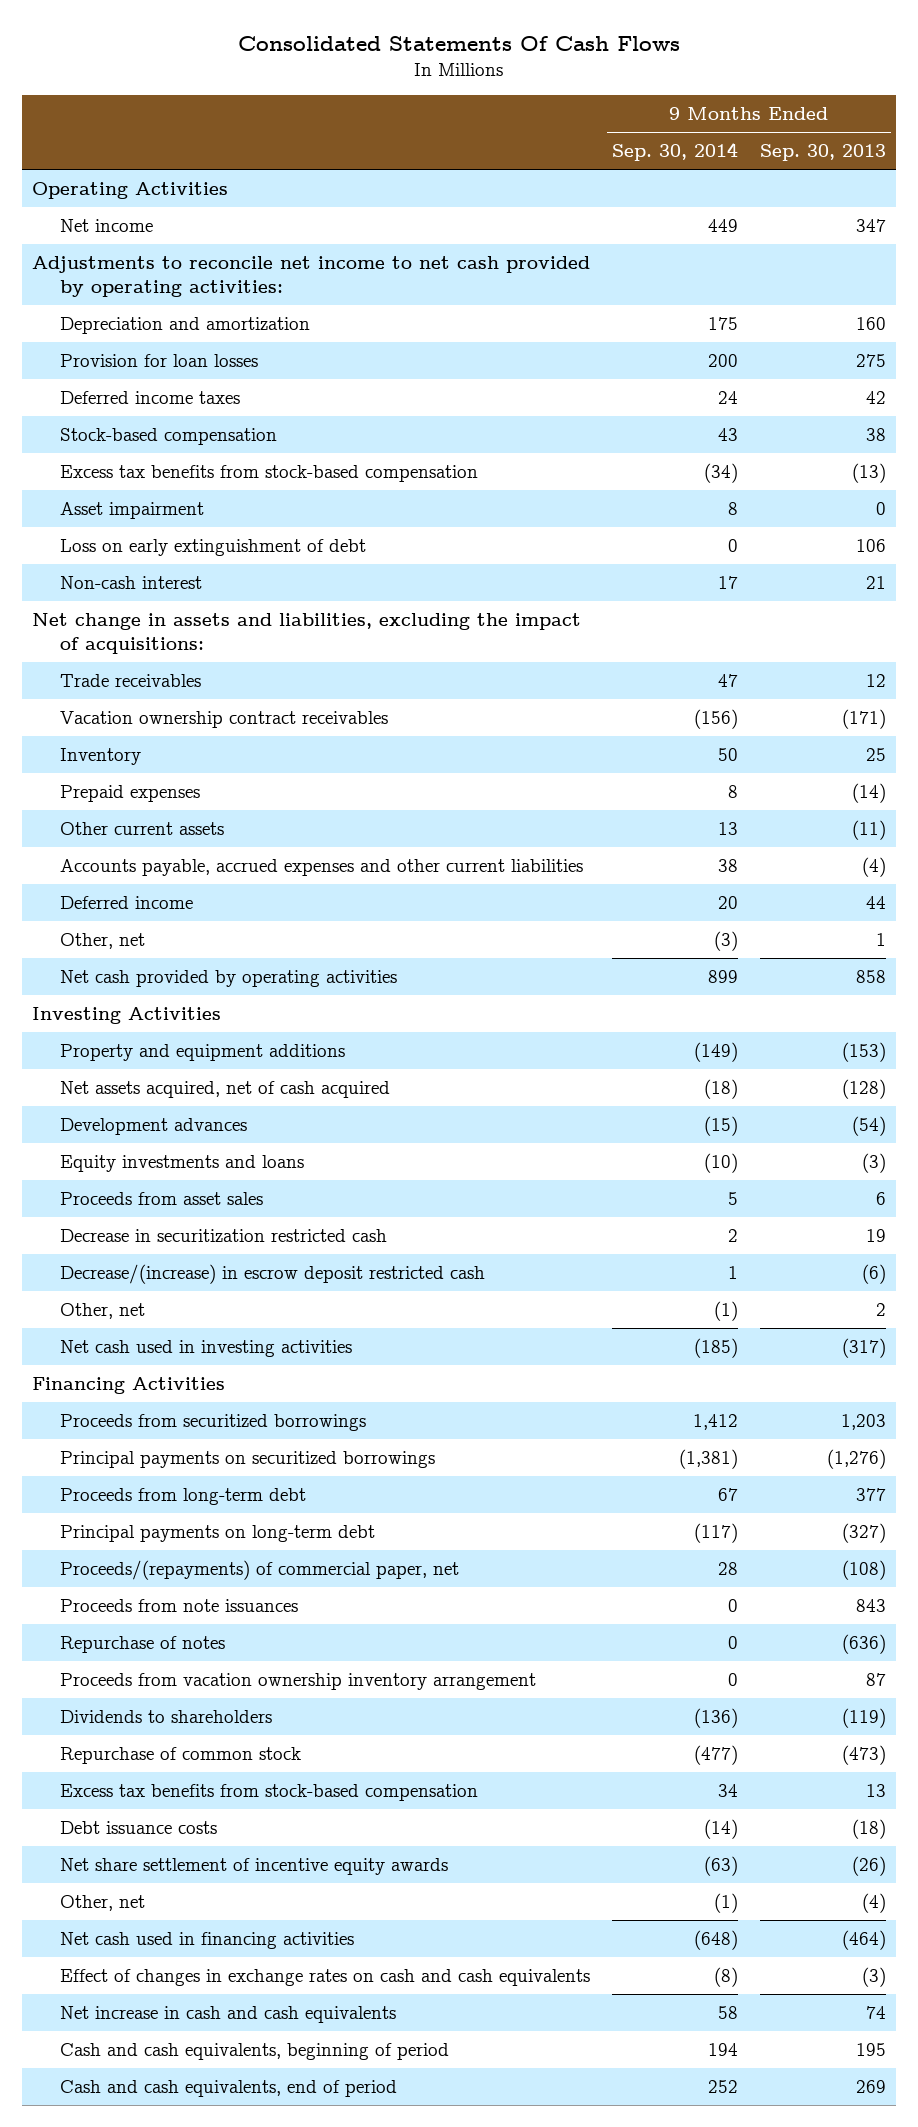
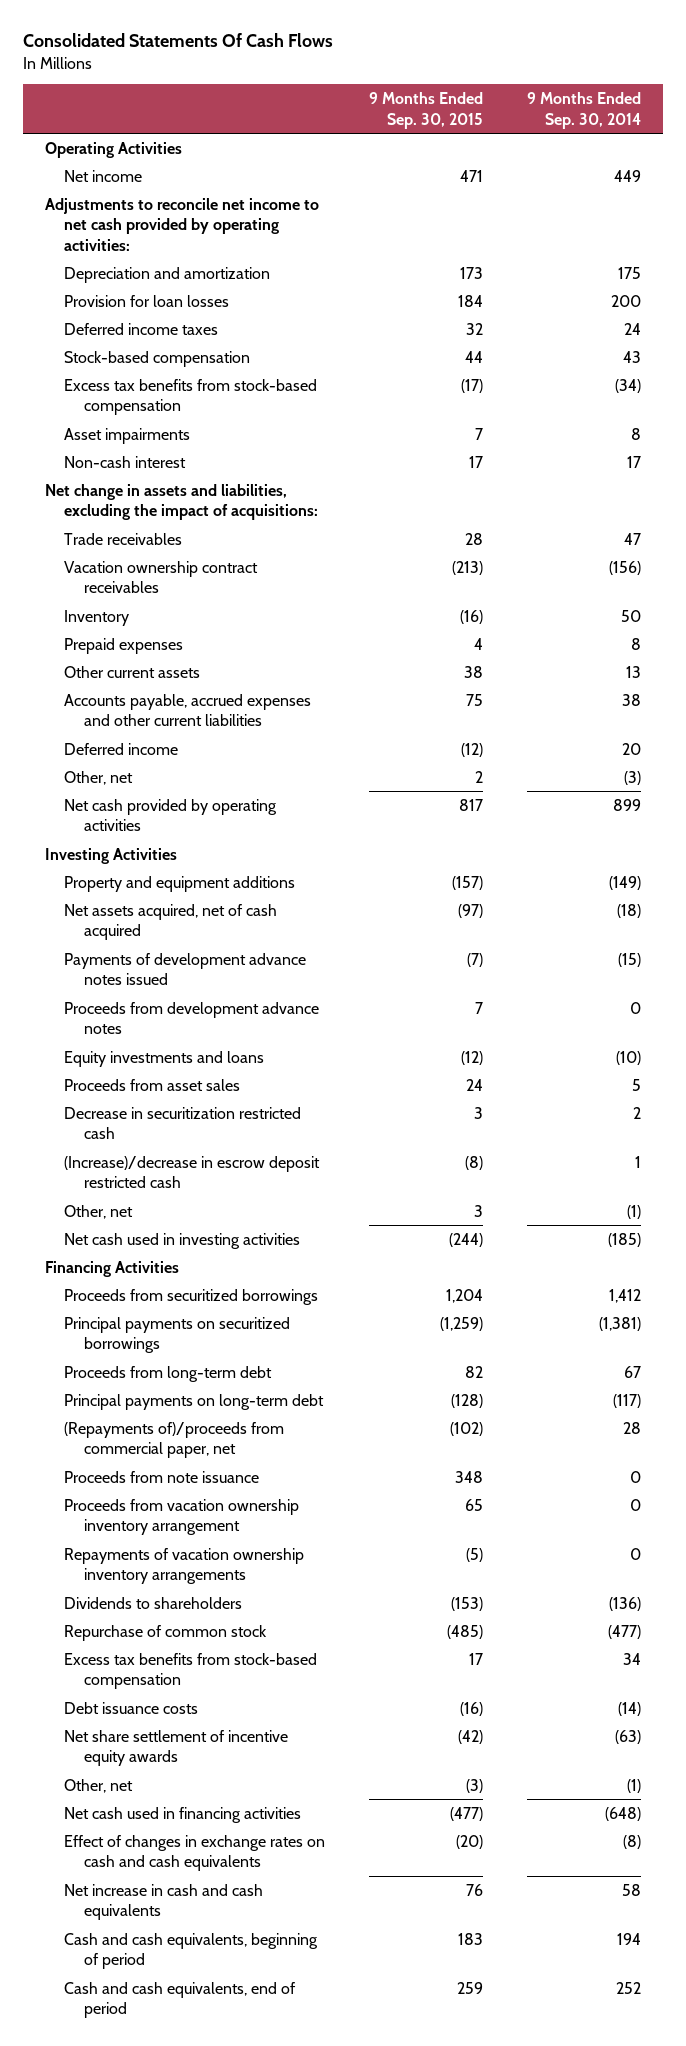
[759,144,886,162] Sep. 30, 2013 -> none
none -> [369,92,484,129] 9 Months Ended Sep. 30, 2015
[59,538,366,556] Loss on early extinguishment of debt -> none
[59,501,204,519] Asset impairment -> [64,427,191,444] Asset impairments
[59,1117,247,1135] Development advances -> [64,952,307,986] Payments of development advance notes issued
none -> [64,1001,320,1035] Proceeds from development advance notes
[59,1263,485,1284] Decrease/(increase) in escrow deposit restricted cash -> [64,1155,321,1189] (Increase)/decrease in escrow deposit restricted cash
[59,1635,225,1653] Repurchase of notes -> none
[59,1559,459,1580] Proceeds/(repayments) of commercial paper, net -> [64,1421,285,1459] (Repayments of)/proceeds from commercial paper, net
[59,1598,298,1612] Proceeds from note issuances -> [64,1470,260,1483] Proceeds from note issuance
none -> [64,1547,305,1585] Repayments of vacation ownership inventory arrangements

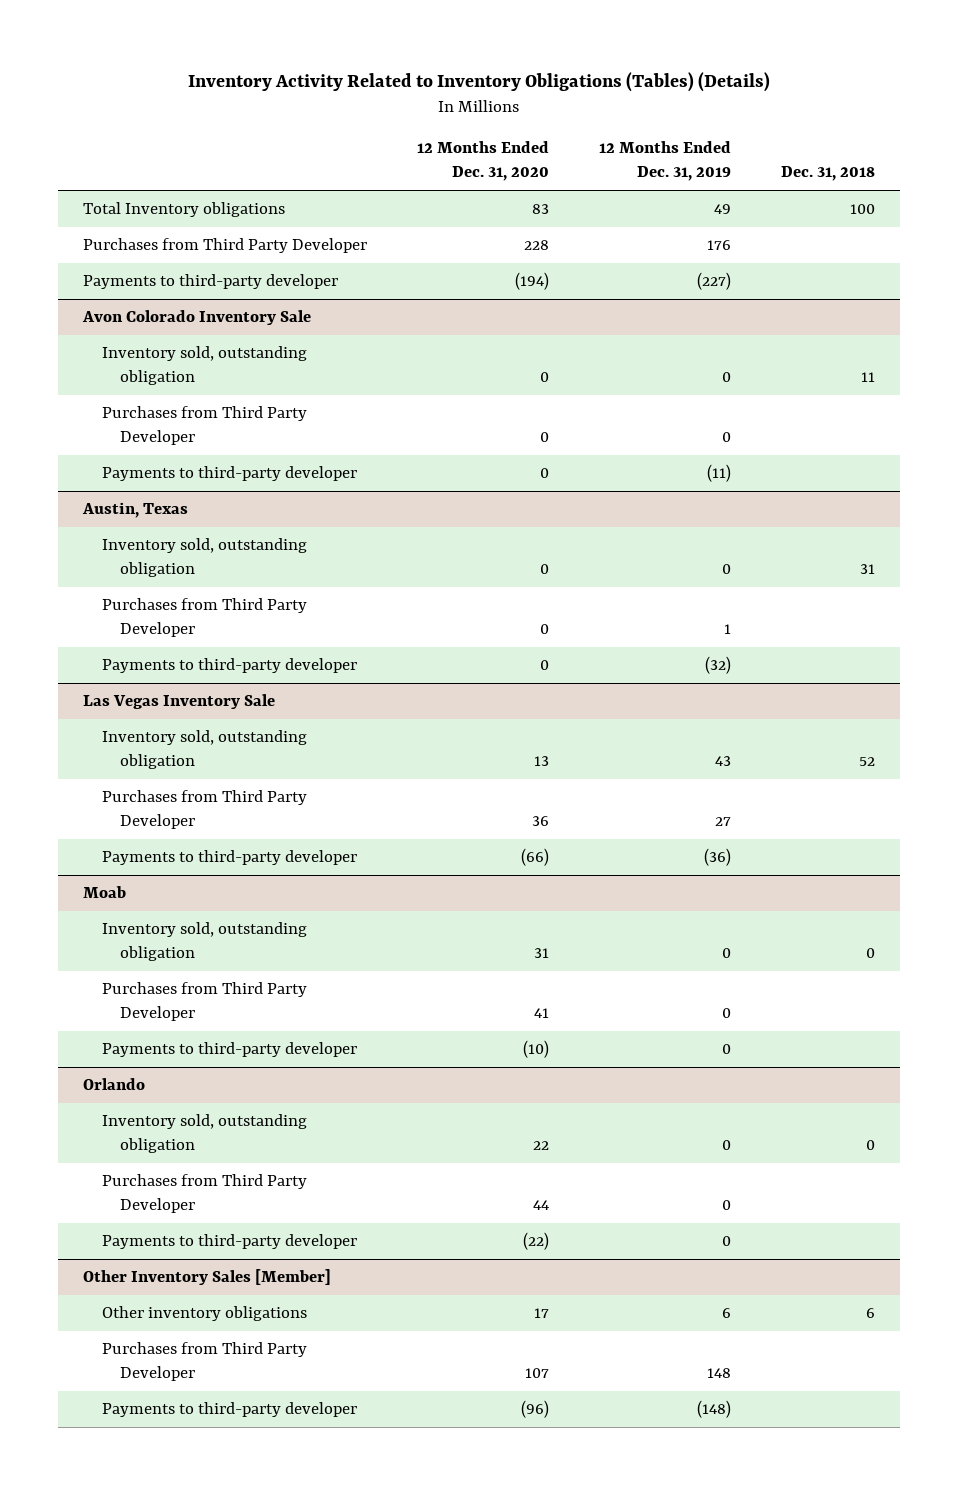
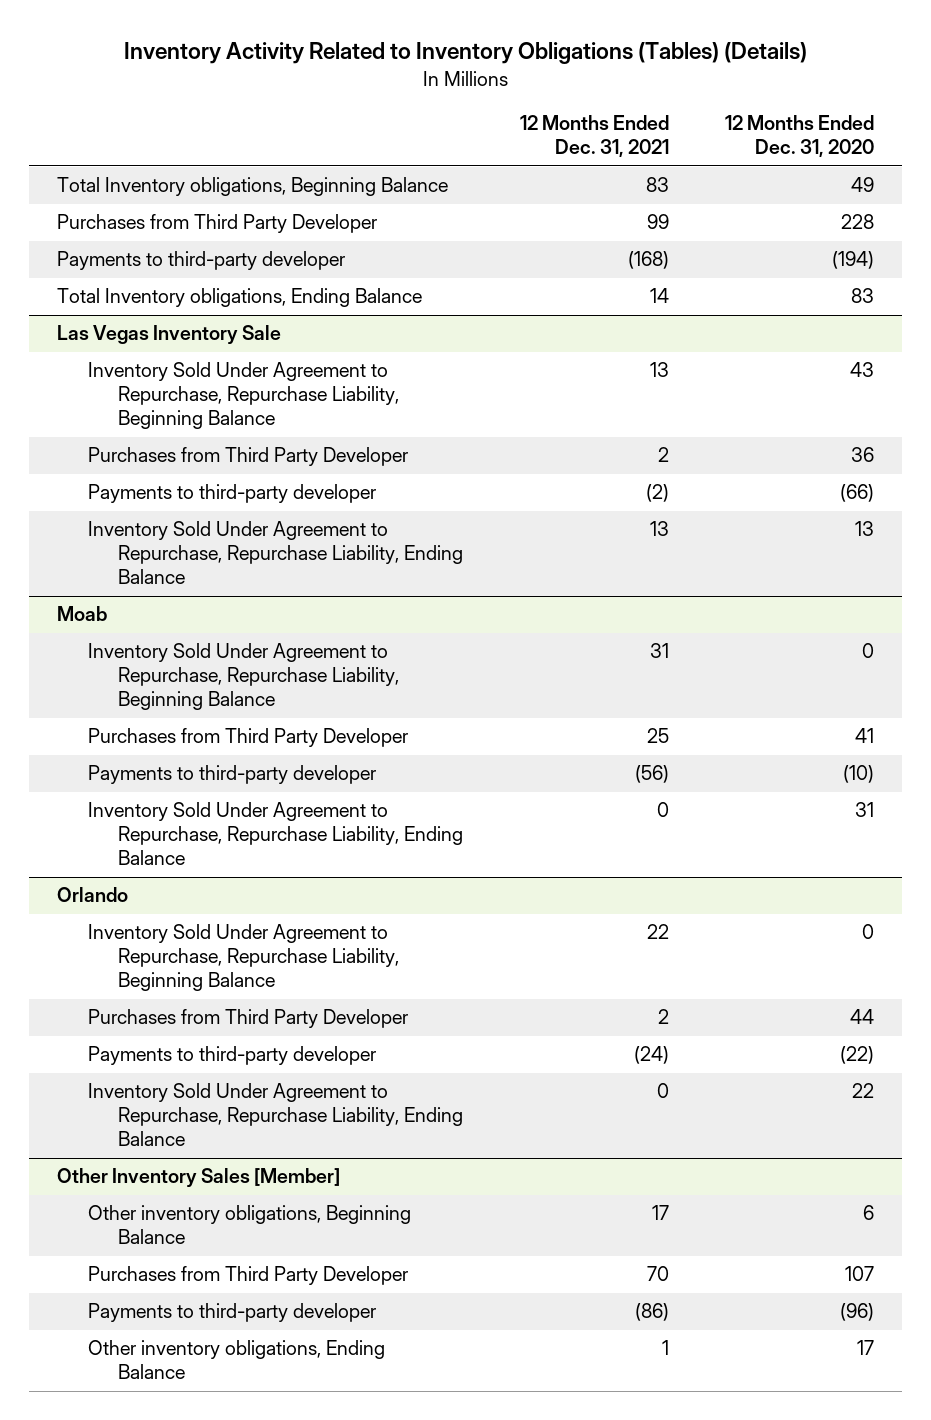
[599,141,732,182] 12 Months Ended Dec. 31, 2019 -> none
[781,166,876,182] Dec. 31, 2018 -> none
none -> [519,115,669,158] 12 Months Ended Dec. 31, 2021
[83,202,286,218] Total Inventory obligations -> [57,177,449,197] Total Inventory obligations, Beginning Balance
[532,204,550,215] 83 -> [851,177,875,193] 49
[82,310,312,326] Avon Colorado Inventory Sale -> none
[101,346,307,386] Inventory sold, outstanding obligation -> none
[101,406,307,446] Purchases from Third Party Developer -> none
[101,466,357,482] Payments to third-party developer -> none
[82,502,189,519] Austin, Texas -> none
[101,538,307,578] Inventory sold, outstanding obligation -> none
[101,598,307,638] Purchases from Third Party Developer -> none
[101,658,357,674] Payments to third-party developer -> none
none -> [57,288,423,308] Total Inventory obligations, Ending Balance
[101,730,307,770] Inventory sold, outstanding obligation -> none
none -> [87,362,400,430] Inventory Sold Under Agreement to Repurchase, Repurchase Liability, Beginning Balance
none -> [87,521,464,585] Inventory Sold Under Agreement to Repurchase, Repurchase Liability, Ending Balance
[101,922,307,962] Inventory sold, outstanding obligation -> none
none -> [87,643,400,711] Inventory Sold Under Agreement to Repurchase, Repurchase Liability, Beginning Balance
none -> [87,802,464,866] Inventory Sold Under Agreement to Repurchase, Repurchase Liability, Ending Balance
[101,1114,307,1154] Inventory sold, outstanding obligation -> none
none -> [87,924,400,992] Inventory Sold Under Agreement to Repurchase, Repurchase Liability, Beginning Balance
none -> [87,1083,464,1147] Inventory Sold Under Agreement to Repurchase, Repurchase Liability, Ending Balance
[101,1306,307,1322] Other inventory obligations -> [87,1205,411,1245] Other inventory obligations, Beginning Balance
[534,1308,550,1319] 17 -> [863,1205,875,1221] 6
none -> [87,1340,385,1380] Other inventory obligations, Ending Balance

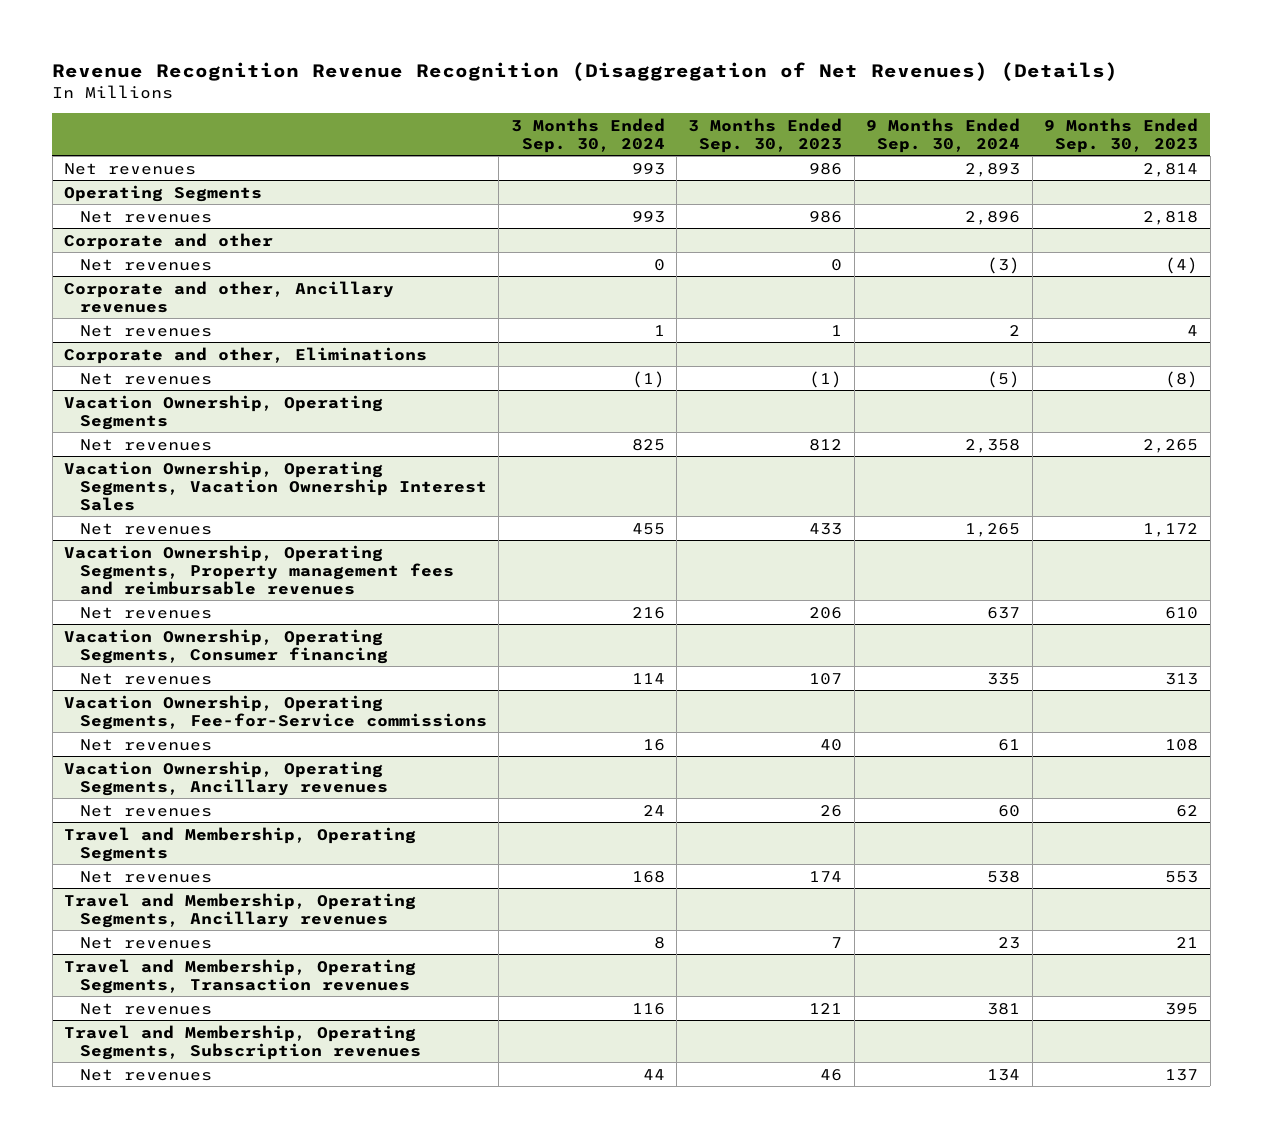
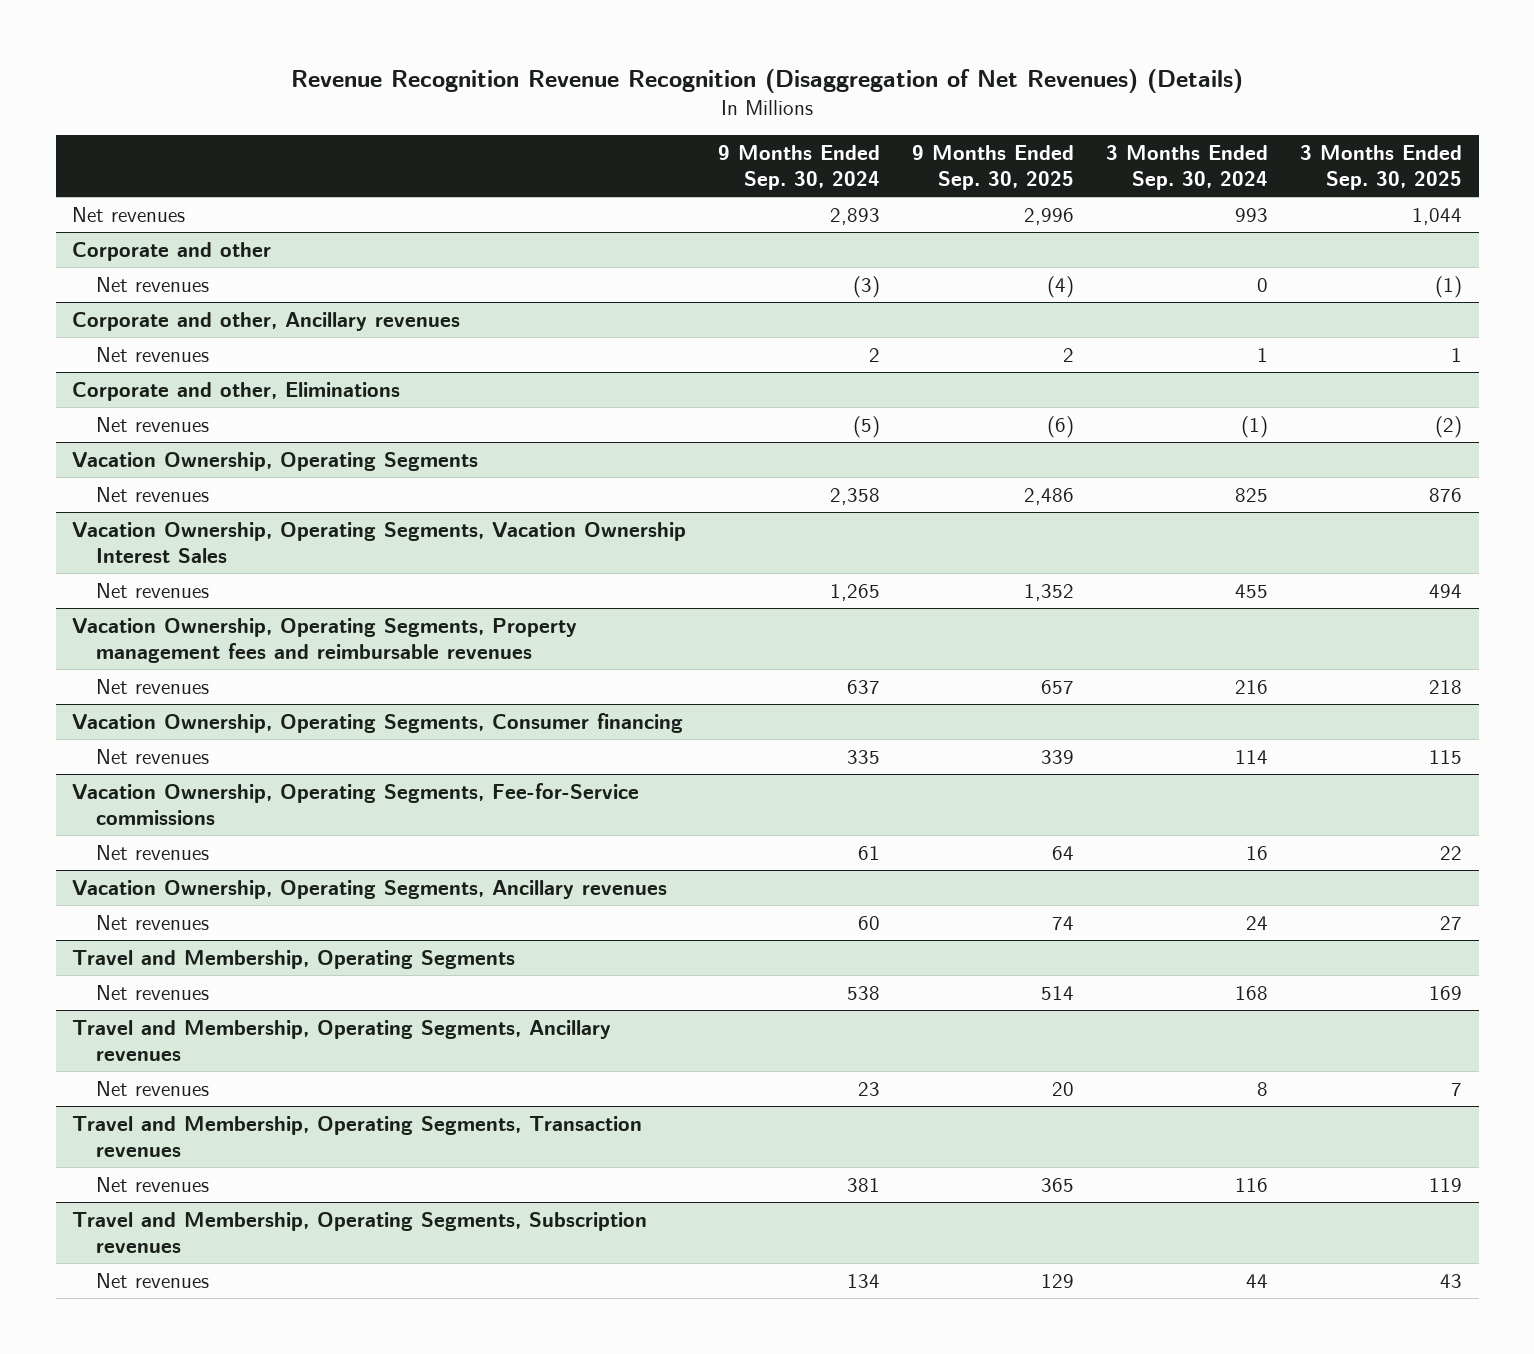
[688,117,843,153] 3 Months Ended Sep. 30, 2023 -> none
[1044,117,1199,153] 9 Months Ended Sep. 30, 2023 -> none
none -> [912,144,1075,190] 9 Months Ended Sep. 30, 2025
none -> [1300,144,1463,190] 3 Months Ended Sep. 30, 2025
[64,184,263,202] Operating Segments -> none
[79,210,212,223] Net revenues -> none

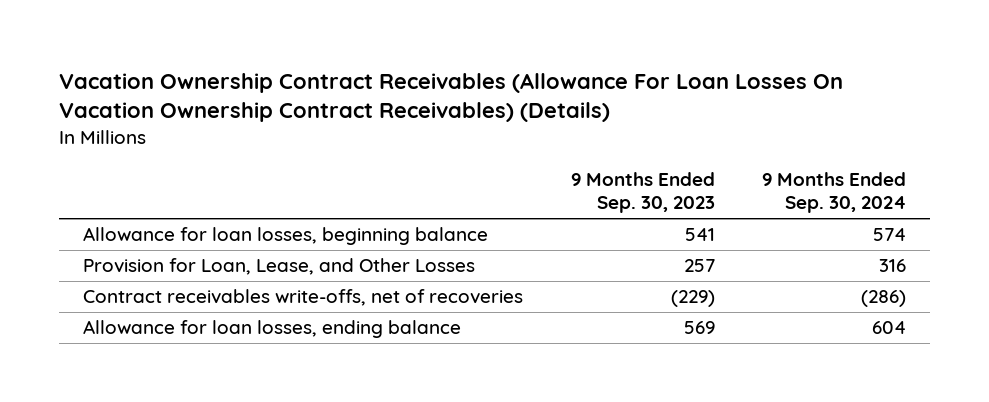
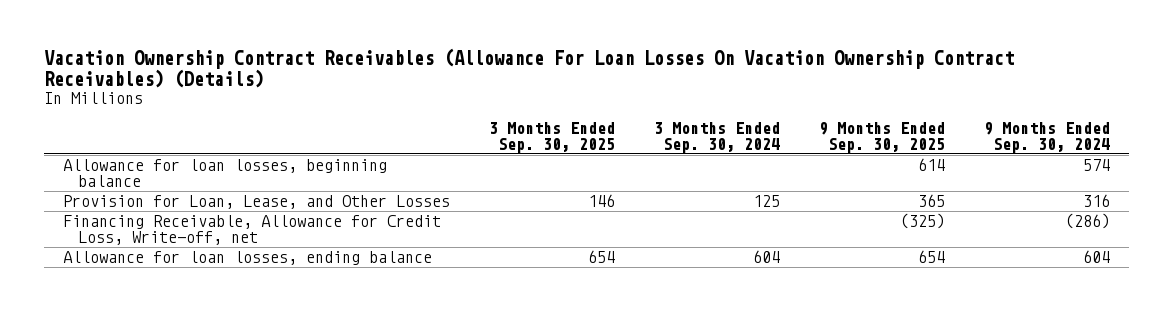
[570,171,715,214] 9 Months Ended Sep. 30, 2023 -> none
none -> [488,121,615,153] 3 Months Ended Sep. 30, 2025
none -> [653,121,780,153] 3 Months Ended Sep. 30, 2024
none -> [818,121,945,153] 9 Months Ended Sep. 30, 2025
[83,289,524,307] Contract receivables write-offs, net of recoveries -> [62,215,441,246] Financing Receivable, Allowance for Credit Loss, Write-off, net

